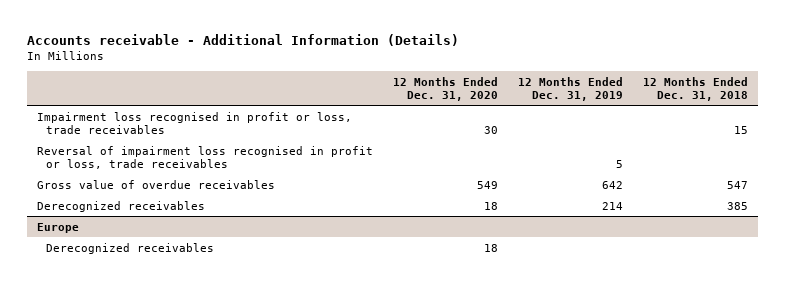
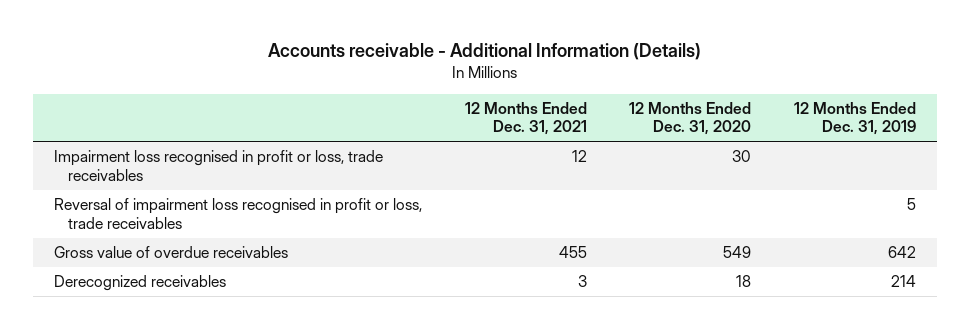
[643,76,749,101] 12 Months Ended Dec. 31, 2018 -> none
none -> [464,101,587,136] 12 Months Ended Dec. 31, 2021
[37,222,80,233] Europe -> none
[46,242,215,254] Derecognized receivables -> none

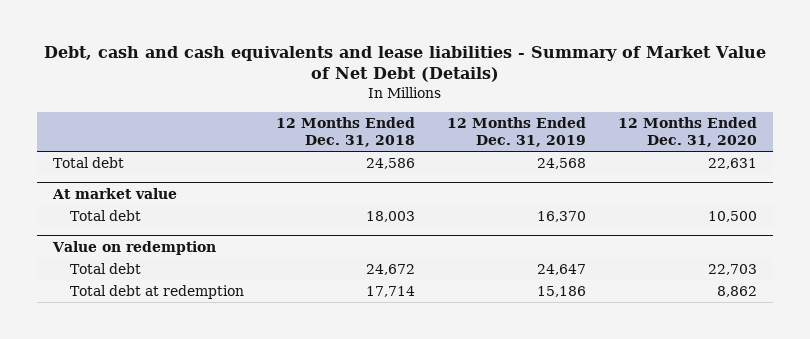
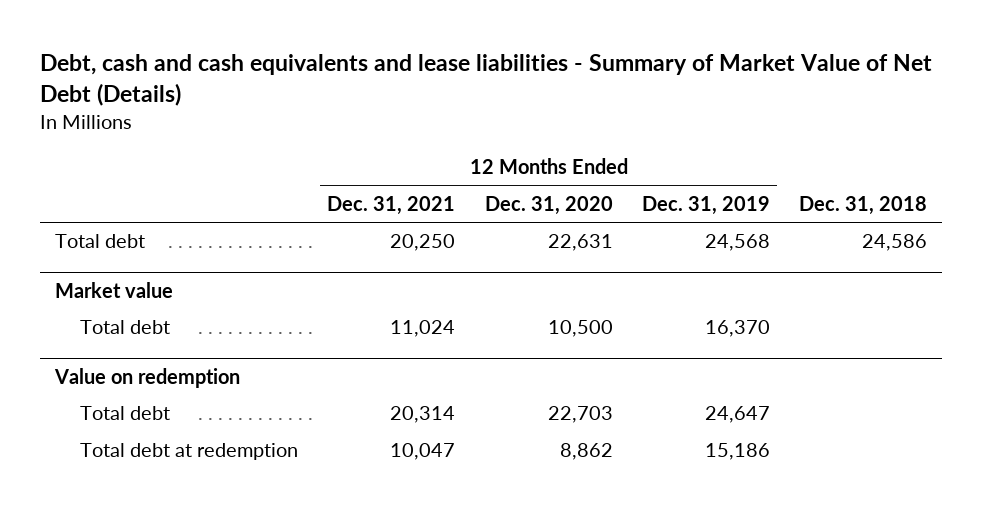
[276,116,416,148] 12 Months Ended Dec. 31, 2018 -> none
none -> [327,195,456,215] Dec. 31, 2021
none -> [799,195,928,215] Dec. 31, 2018
[51,187,177,199] At market value -> [54,282,173,299] Market value

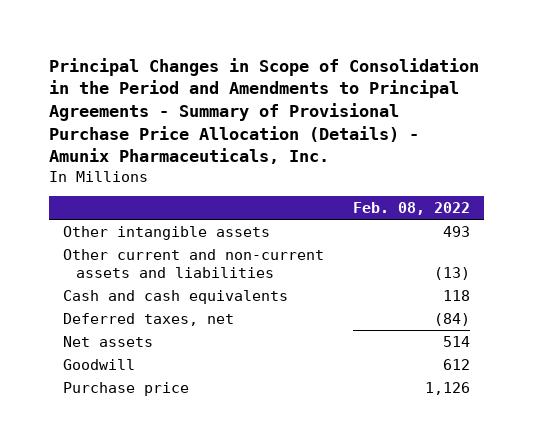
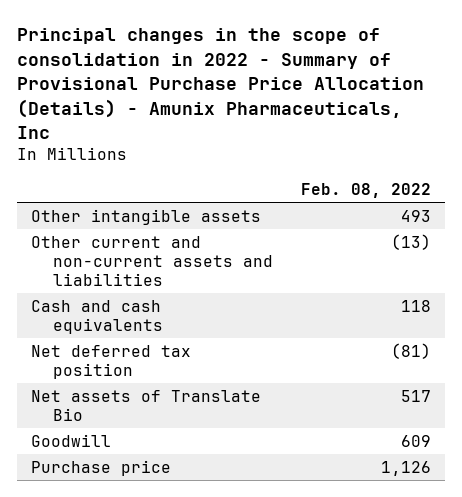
[49,57,480,165] Principal Changes in Scope of Consolidation in the Period and Amendments to Principal Agreements - Summary of Provisional Purchase Price Allocation (Details) - Amunix Pharmaceuticals, Inc. -> [16,28,424,140] Principal changes in the scope of consolidation in 2022 - Summary of Provisional Purchase Price Allocation (Details) - Amunix Pharmaceuticals, Inc
[63,312,235,326] Deferred taxes, net -> [30,344,191,379] Net deferred tax position
[434,312,471,326] (84) -> [390,342,431,359] (81)
[63,335,154,347] Net assets -> [30,389,261,421] Net assets of Translate Bio
[443,335,471,347] 514 -> [400,389,431,402] 517
[443,358,471,370] 612 -> [400,434,431,447] 609

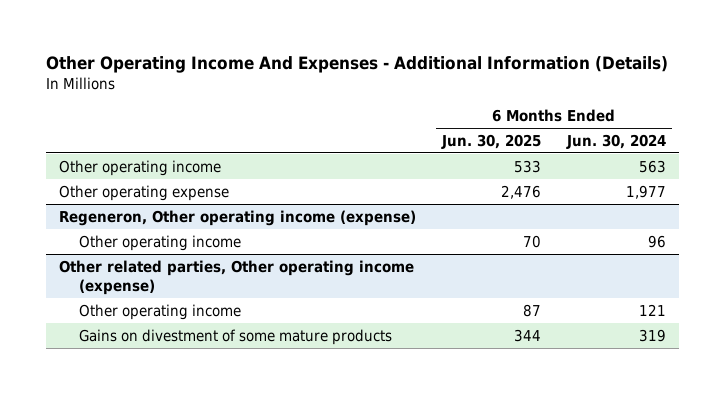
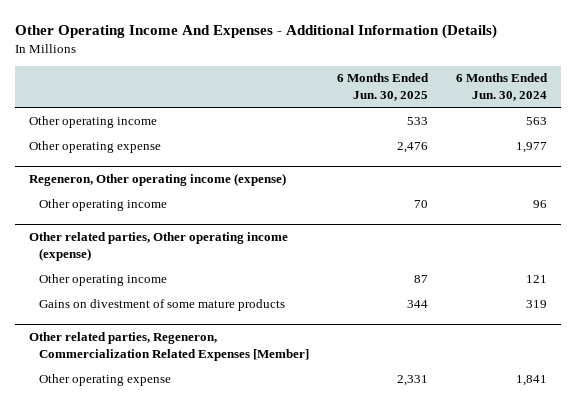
none -> [29,331,310,361] Other related parties, Regeneron, Commercialization Related Expenses [Member]
none -> [39,373,172,386] Other operating expense

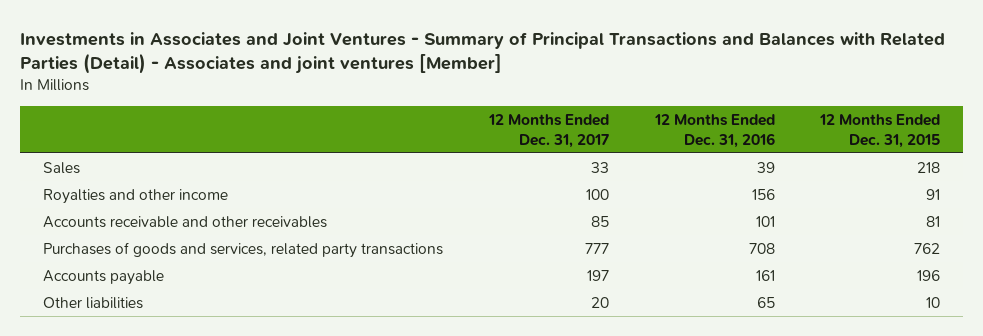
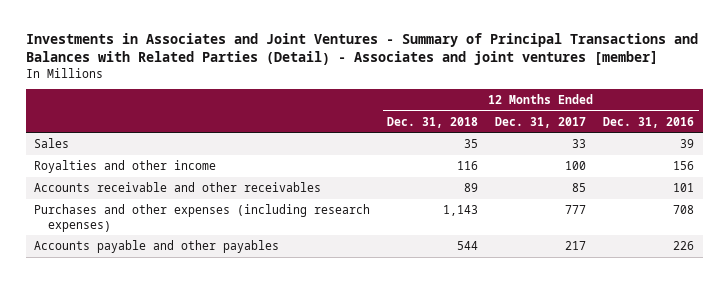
[20,31,946,75] Investments in Associates and Joint Ventures - Summary of Principal Transactions and Balances with Related Parties (Detail) - Associates and joint ventures [Member] -> [25,32,698,65] Investments in Associates and Joint Ventures - Summary of Principal Transactions and Balances with Related Parties (Detail) - Associates and joint ventures [member]
[819,113,941,148] 12 Months Ended Dec. 31, 2015 -> none
none -> [387,116,479,128] Dec. 31, 2018
[43,296,144,309] Other liabilities -> none
[43,241,444,258] Purchases of goods and services, related party transactions -> [34,204,371,232] Purchases and other expenses (including research expenses)
[43,269,165,285] Accounts payable -> [34,240,280,254] Accounts payable and other payables
[586,269,609,281] 197 -> [565,241,587,251] 217
[755,269,775,281] 161 -> [673,241,695,251] 226

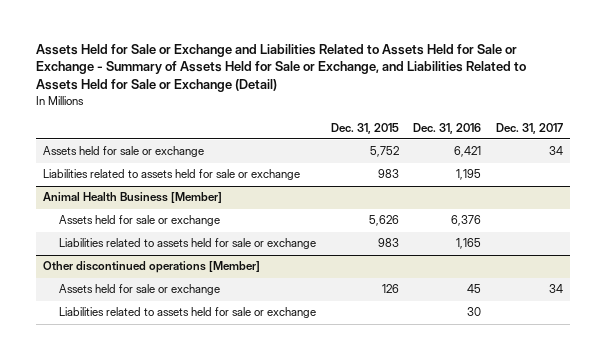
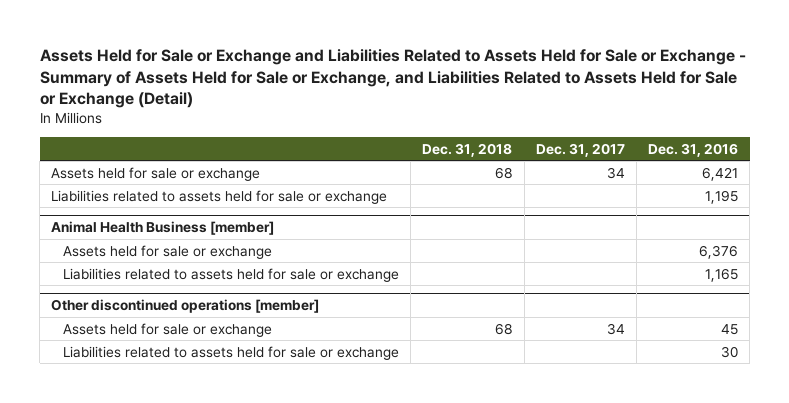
[330,122,399,134] Dec. 31, 2015 -> none
none -> [422,142,513,157] Dec. 31, 2018
[43,192,223,204] Animal Health Business [Member] -> [51,220,275,235] Animal Health Business [member]
[43,261,261,274] Other discontinued operations [Member] -> [51,298,320,313] Other discontinued operations [member]

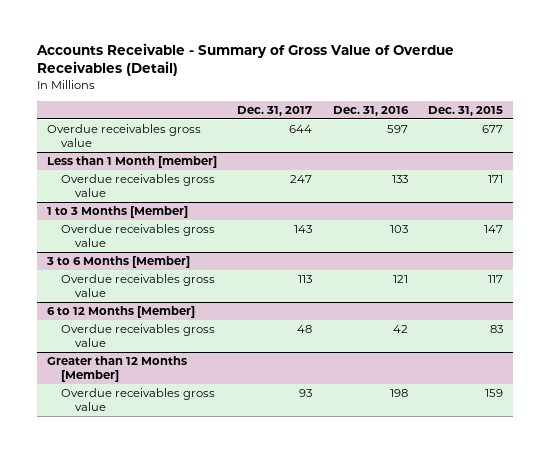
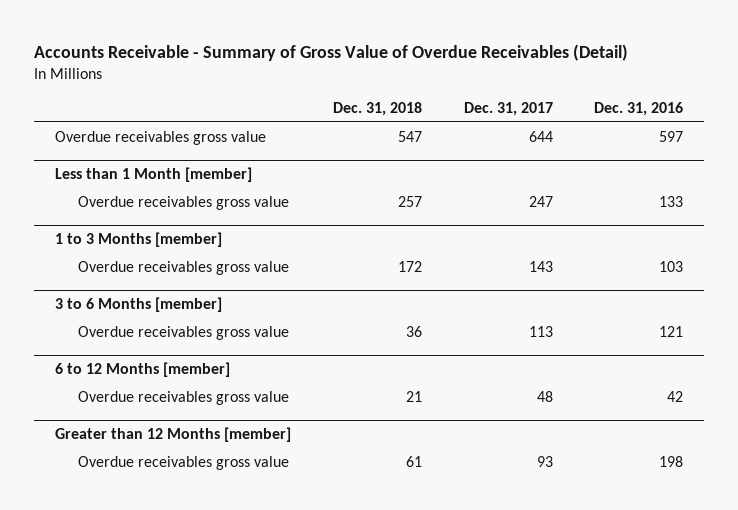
[428,105,504,116] Dec. 31, 2015 -> none
none -> [332,101,422,116] Dec. 31, 2018
[46,206,188,219] 1 to 3 Months [Member] -> [54,232,222,248] 1 to 3 Months [member]
[45,256,190,269] 3 to 6 Months [Member] -> [54,297,222,313] 3 to 6 Months [member]
[46,306,195,319] 6 to 12 Months [Member] -> [54,362,230,378] 6 to 12 Months [member]
[46,356,187,383] Greater than 12 Months [Member] -> [54,427,291,443] Greater than 12 Months [member]

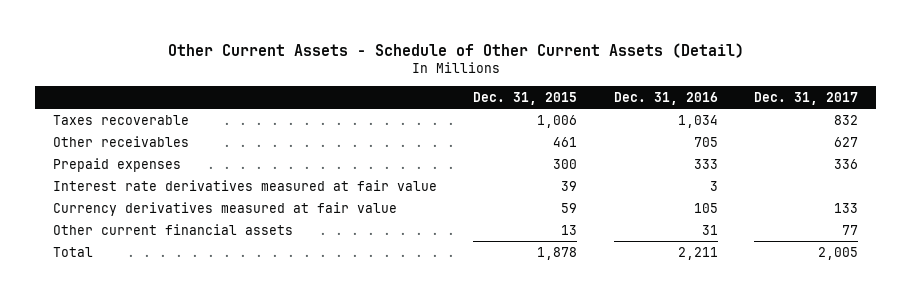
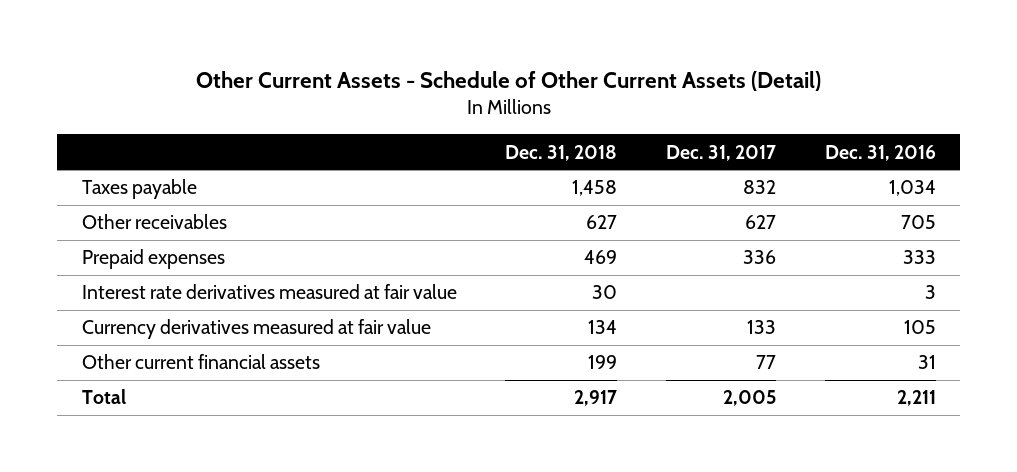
[473,92,578,106] Dec. 31, 2015 -> none
none -> [505,144,618,161] Dec. 31, 2018
[53,114,190,125] Taxes recoverable -> [81,179,197,200] Taxes payable

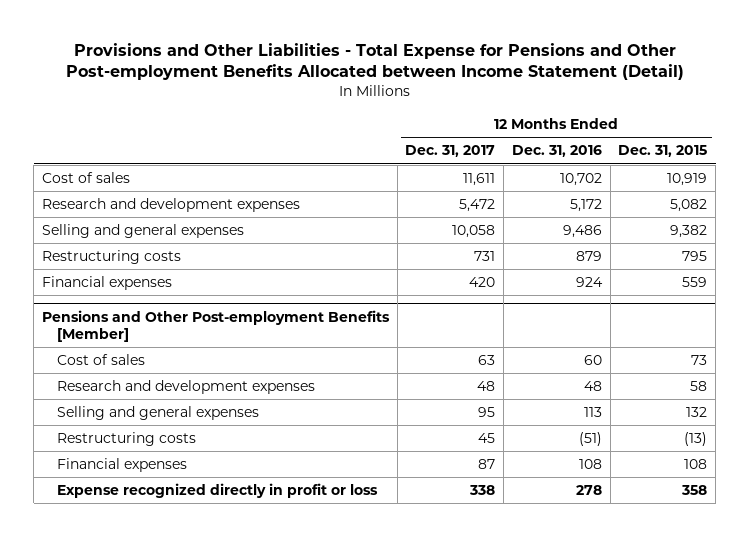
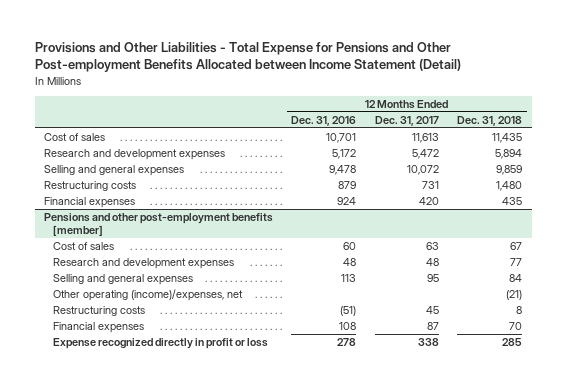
[618,145,708,158] Dec. 31, 2015 -> none
none -> [457,115,523,126] Dec. 31, 2018
[463,173,496,187] 11,611 -> [411,133,439,144] 11,613
[559,173,602,187] 10,702 -> [326,133,357,144] 10,701
[452,225,496,239] 10,058 -> [406,165,439,176] 10,072
[562,225,602,239] 9,486 -> [329,165,357,176] 9,478
[41,309,390,343] Pensions and Other Post-employment Benefits [Member] -> [43,213,273,237] Pensions and other post-employment benefits [member]
none -> [52,289,243,302] Other operating (income)/expenses, net

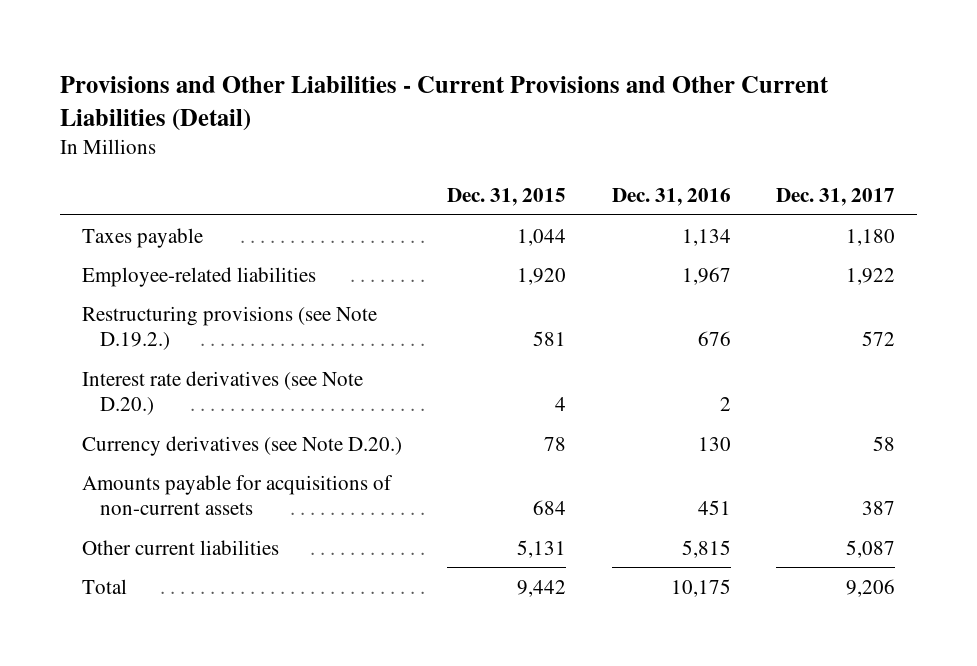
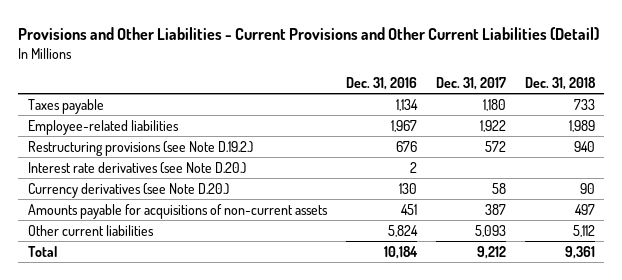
[447,188,567,207] Dec. 31, 2015 -> none
none -> [524,77,596,91] Dec. 31, 2018
[681,539,731,558] 5,815 -> [387,224,418,237] 5,824
[845,539,895,558] 5,087 -> [474,224,506,237] 5,093
[670,578,731,597] 10,175 -> [383,245,418,259] 10,184
[845,578,895,597] 9,206 -> [476,245,506,259] 9,212

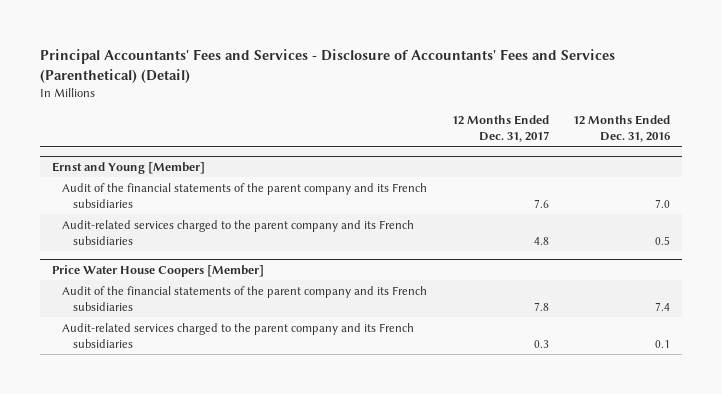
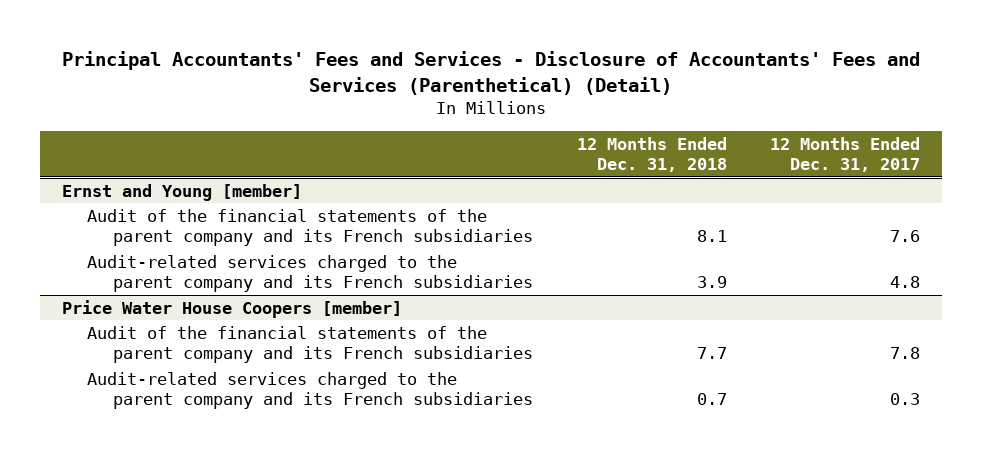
[572,114,670,143] 12 Months Ended Dec. 31, 2016 -> none
none -> [576,136,727,173] 12 Months Ended Dec. 31, 2018
[52,161,206,174] Ernst and Young [Member] -> [62,183,303,201] Ernst and Young [member]
[52,264,265,277] Price Water House Coopers [Member] -> [62,299,403,318] Price Water House Coopers [member]

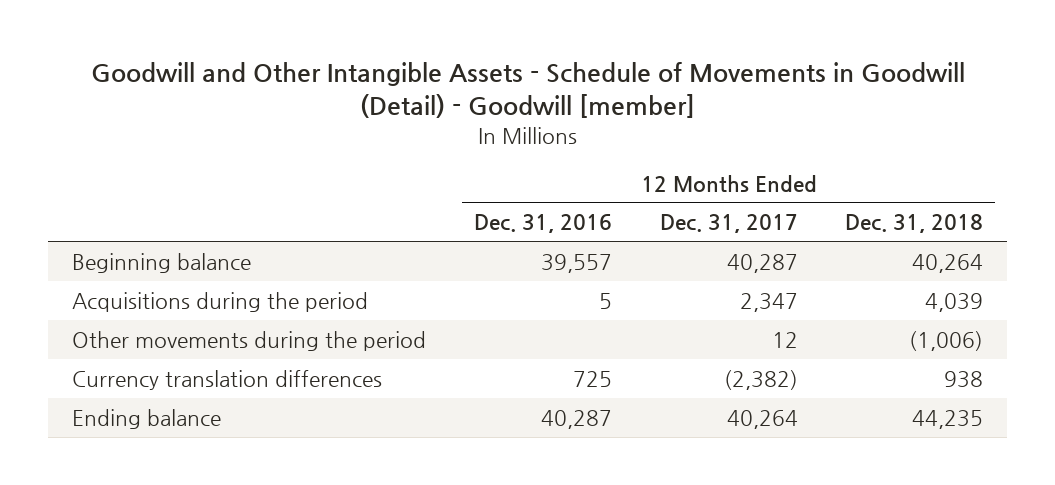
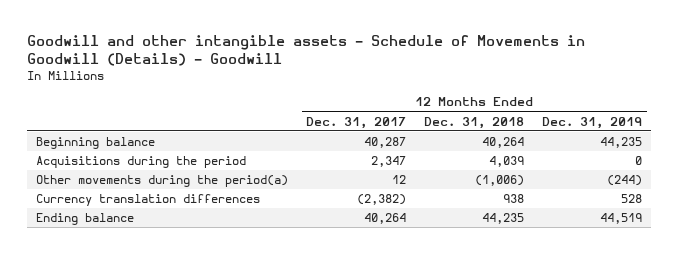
[90,62,965,119] Goodwill and Other Intangible Assets - Schedule of Movements in Goodwill (Detail) - Goodwill [member] -> [27,34,586,67] Goodwill and other intangible assets - Schedule of Movements in Goodwill (Details) - Goodwill
[473,214,612,234] Dec. 31, 2016 -> none
none -> [542,116,643,129] Dec. 31, 2019
[72,330,427,351] Other movements during the period -> [36,175,289,188] Other movements during the period(a)

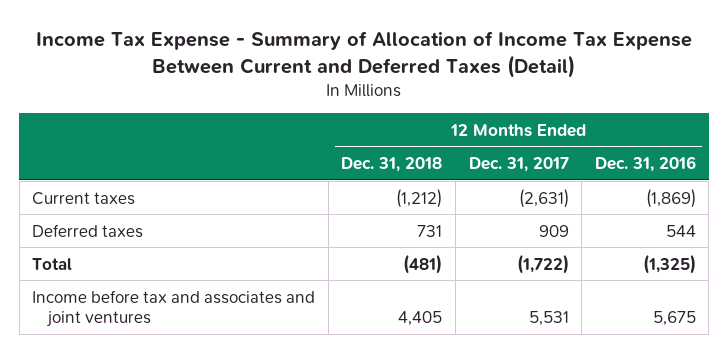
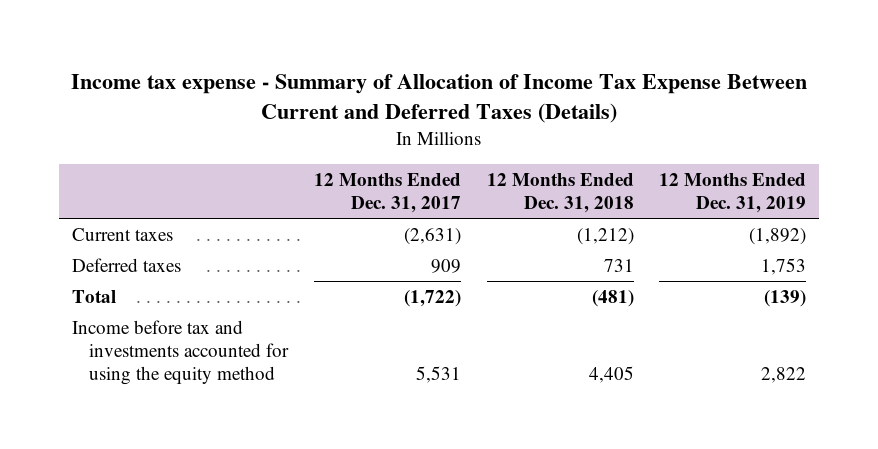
[36,30,693,78] Income Tax Expense - Summary of Allocation of Income Tax Expense Between Current and Deferred Taxes (Detail) -> [71,74,808,123] Income tax expense - Summary of Allocation of Income Tax Expense Between Current and Deferred Taxes (Details)
[594,156,696,173] Dec. 31, 2016 -> none
none -> [659,172,807,213] 12 Months Ended Dec. 31, 2019
[32,289,316,328] Income before tax and associates and joint ventures -> [72,319,290,386] Income before tax and investments accounted for using the equity method

